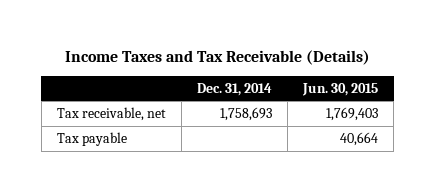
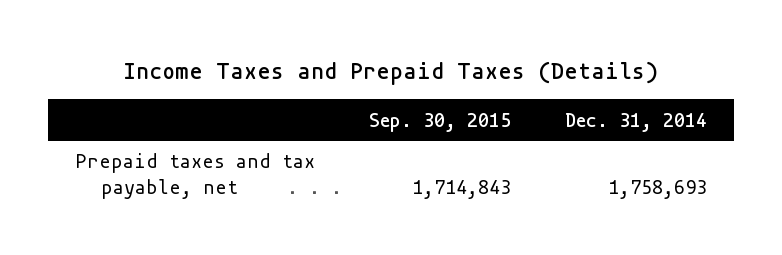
[64,50,370,66] Income Taxes and Tax Receivable (Details) -> [122,60,658,85] Income Taxes and Prepaid Taxes (Details)
[302,82,379,96] Jun. 30, 2015 -> none
none -> [368,112,511,132] Sep. 30, 2015
[56,131,127,146] Tax payable -> none
[56,106,166,121] Tax receivable, net -> [74,153,315,199] Prepaid taxes and tax payable, net

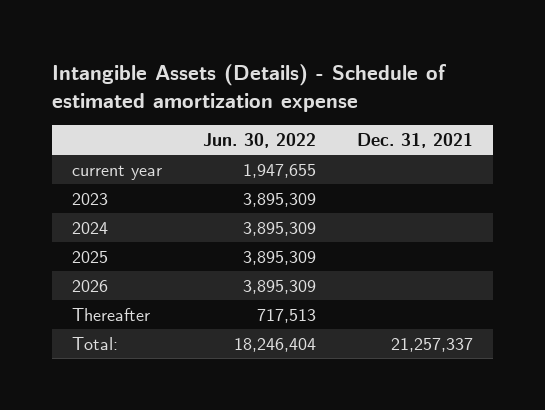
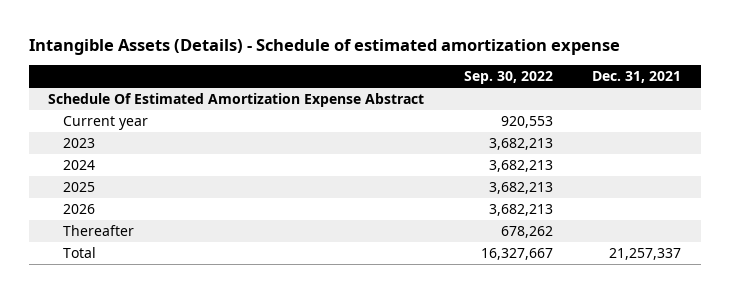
[203,133,317,149] Jun. 30, 2022 -> none
none -> [463,71,553,85] Sep. 30, 2022
none -> [48,93,425,108] Schedule Of Estimated Amortization Expense Abstract
[72,164,163,180] current year -> [62,116,148,131] Current year
[72,336,119,350] Total: -> [62,247,96,259] Total

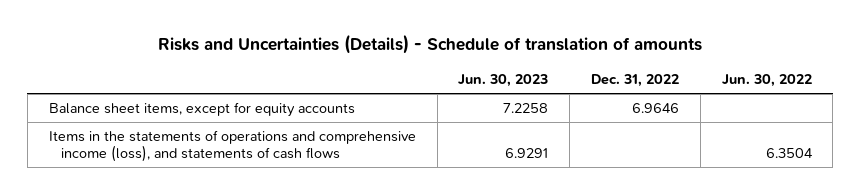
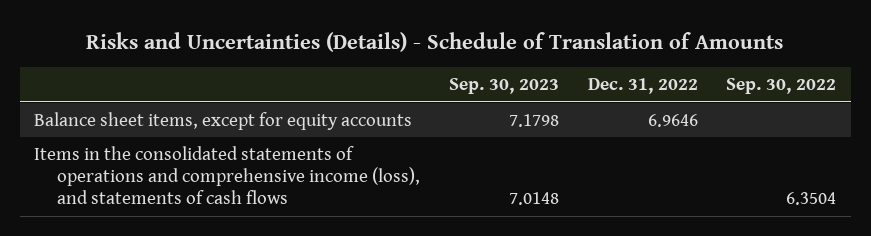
[158,34,703,55] Risks and Uncertainties (Details) - Schedule of translation of amounts -> [86,31,784,52] Risks and Uncertainties (Details) - Schedule of Translation of Amounts
[458,74,549,88] Jun. 30, 2023 -> none
[721,74,812,88] Jun. 30, 2022 -> none
none -> [448,78,559,95] Sep. 30, 2023
none -> [726,78,837,95] Sep. 30, 2022
[48,130,416,163] Items in the statements of operations and comprehensive income (loss), and statements of cash flows -> [34,145,421,205] Items in the consolidated statements of operations and comprehensive income (loss), and statements of cash flows

